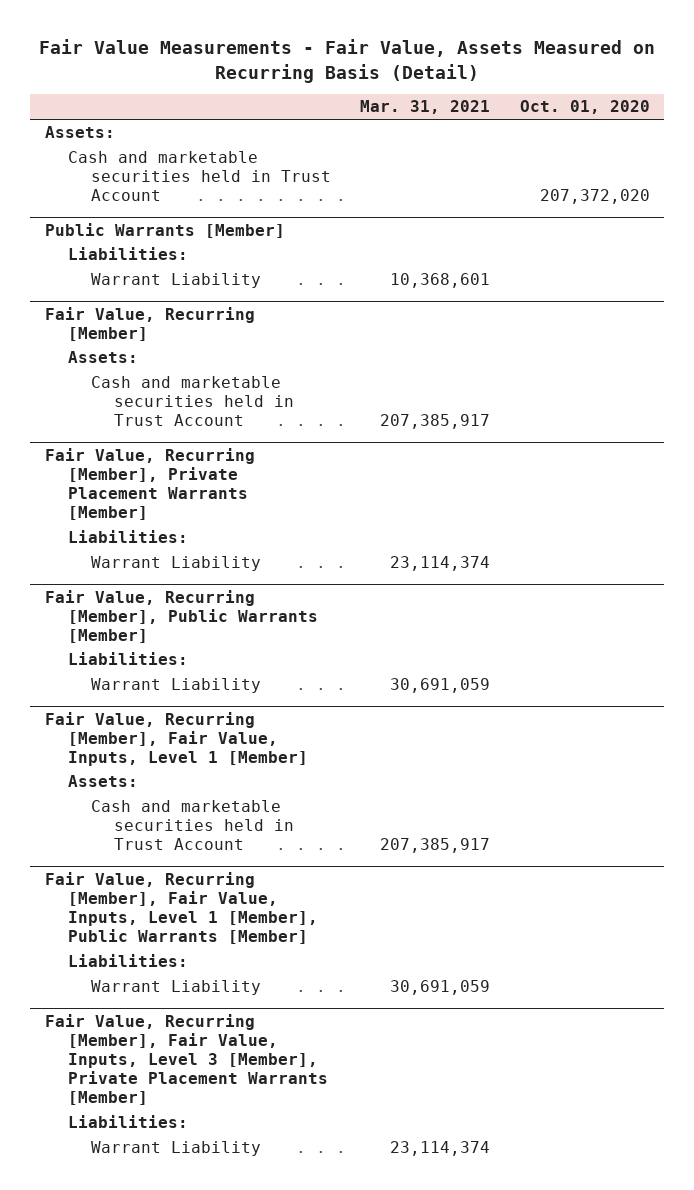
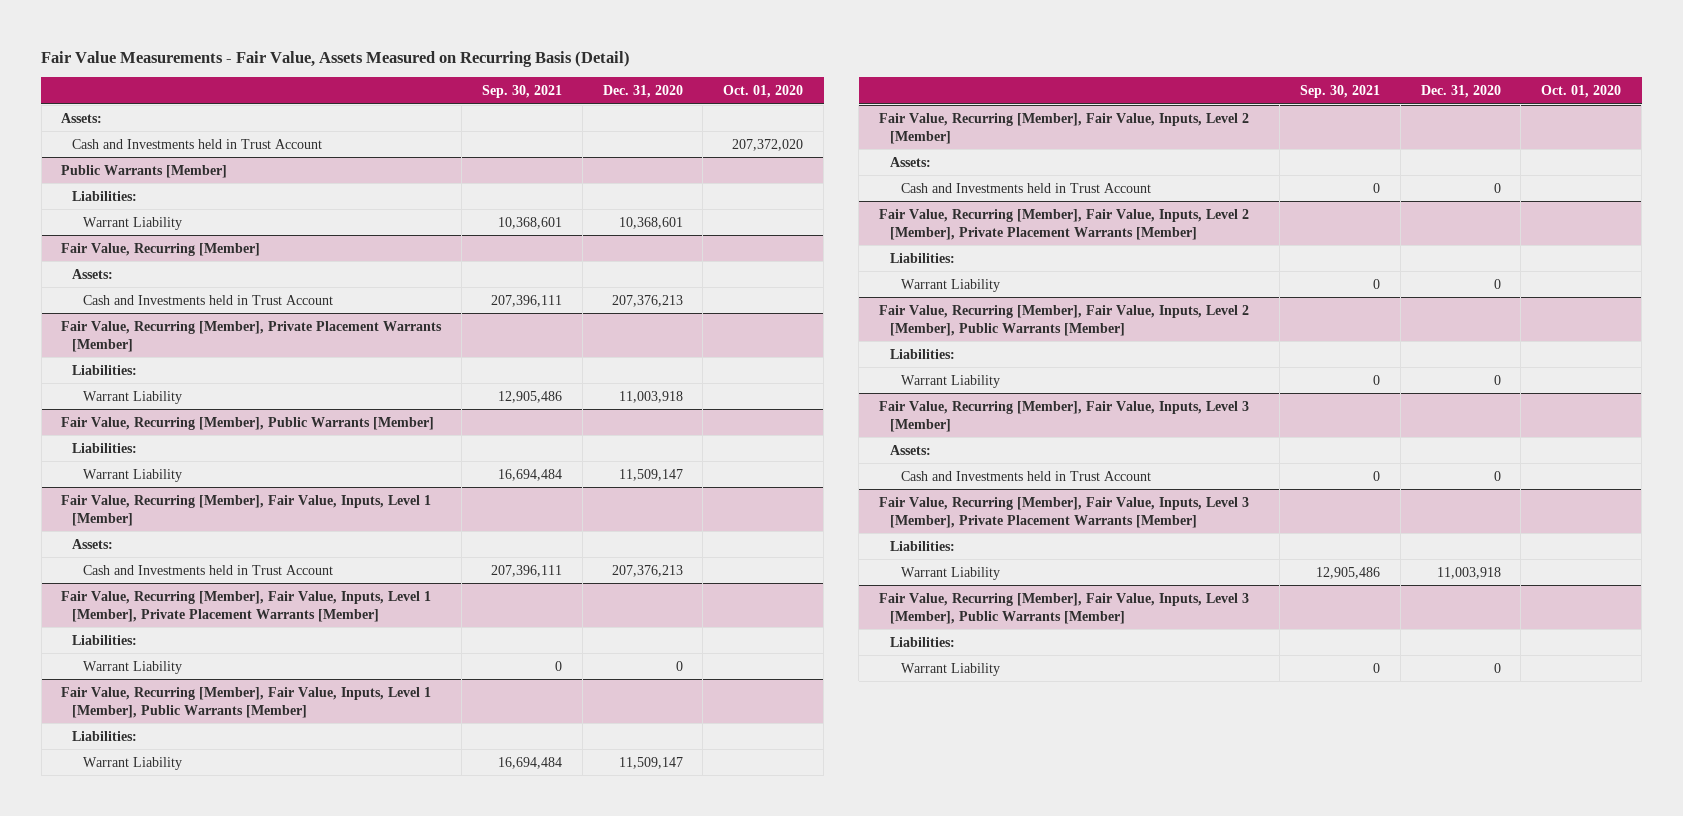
[360,100,491,115] Mar. 31, 2021 -> none
none -> [481,84,562,98] Sep. 30, 2021
none -> [602,84,683,98] Dec. 31, 2020
[67,151,331,202] Cash and marketable securities held in Trust Account -> [72,138,323,149] Cash and Investments held in Trust Account
[90,376,294,427] Cash and marketable securities held in Trust Account -> [83,294,334,305] Cash and Investments held in Trust Account
[90,800,294,851] Cash and marketable securities held in Trust Account -> [83,564,334,575] Cash and Investments held in Trust Account
none -> [61,590,432,622] Fair Value, Recurring [Member], Fair Value, Inputs, Level 1 [Member], Private Placement Warrants [Member]
none -> [72,634,138,645] Liabilities:
none -> [83,660,183,674] Warrant Liability
none -> [879,112,1250,144] Fair Value, Recurring [Member], Fair Value, Inputs, Level 2 [Member]
none -> [890,156,932,167] Assets:
none -> [901,182,1152,193] Cash and Investments held in Trust Account
none -> [879,208,1250,240] Fair Value, Recurring [Member], Fair Value, Inputs, Level 2 [Member], Private Placement Warrants [Member]
none -> [890,252,956,263] Liabilities:
none -> [901,278,1001,292] Warrant Liability
none -> [879,304,1250,336] Fair Value, Recurring [Member], Fair Value, Inputs, Level 2 [Member], Public Warrants [Member]
none -> [890,348,956,359] Liabilities:
none -> [901,374,1001,388] Warrant Liability
none -> [879,400,1250,432] Fair Value, Recurring [Member], Fair Value, Inputs, Level 3 [Member]
none -> [890,444,932,455] Assets:
none -> [901,470,1152,481] Cash and Investments held in Trust Account
none -> [879,592,1250,624] Fair Value, Recurring [Member], Fair Value, Inputs, Level 3 [Member], Public Warrants [Member]
none -> [890,636,956,647] Liabilities:
none -> [901,662,1001,676] Warrant Liability

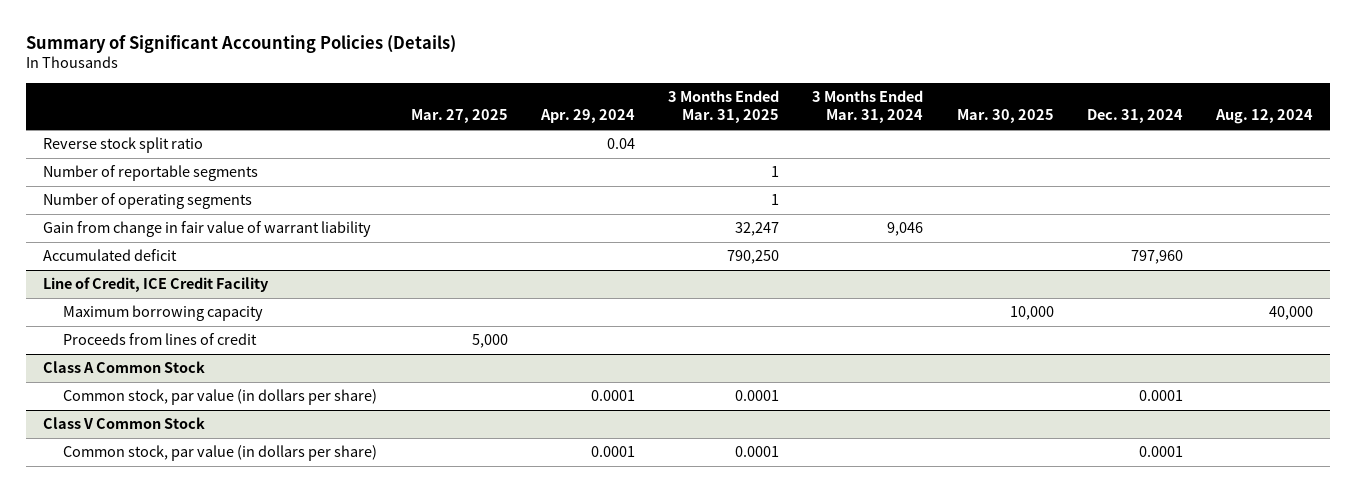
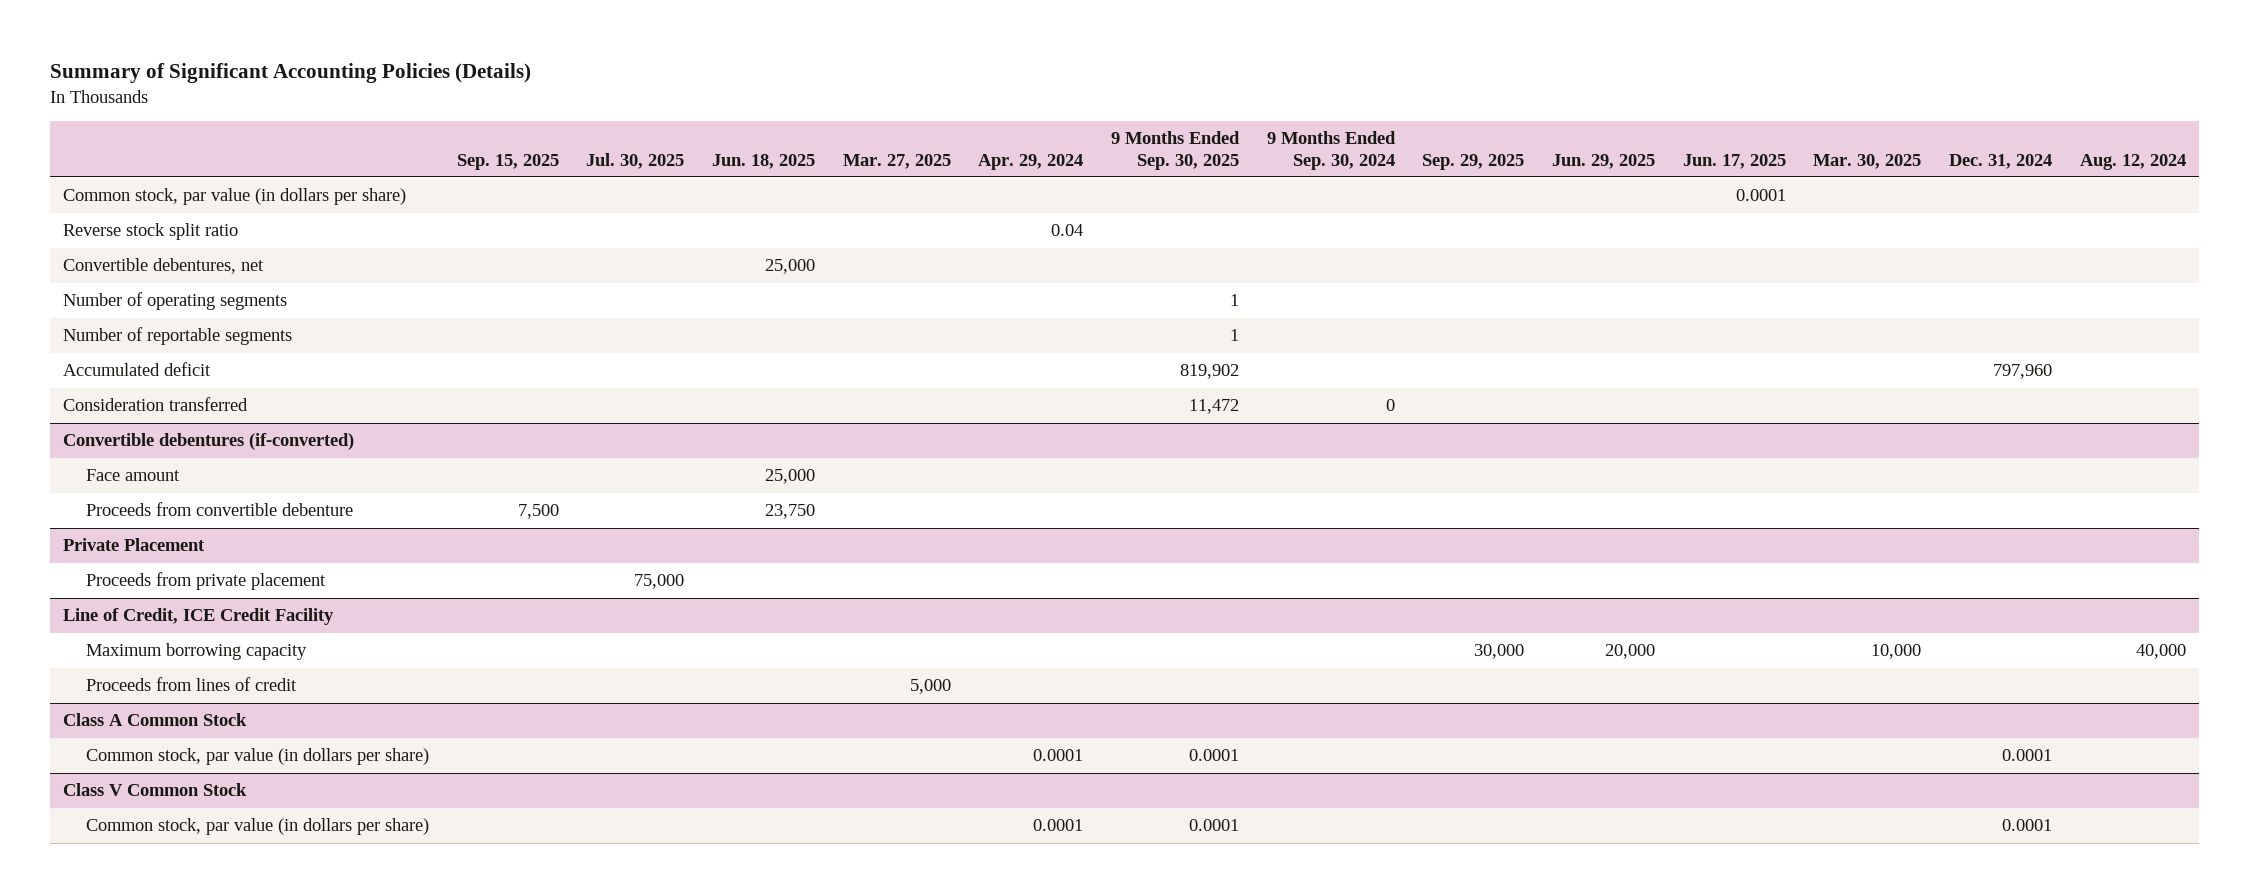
[668,90,780,124] 3 Months Ended Mar. 31, 2025 -> none
[812,90,924,124] 3 Months Ended Mar. 31, 2024 -> none
none -> [456,153,559,170] Sep. 15, 2025
none -> [586,152,685,169] Jul. 30, 2025
none -> [712,153,816,169] Jun. 18, 2025
none -> [1111,131,1241,170] 9 Months Ended Sep. 30, 2025
none -> [1266,131,1396,170] 9 Months Ended Sep. 30, 2024
none -> [1422,153,1525,170] Sep. 29, 2025
none -> [1552,153,1656,169] Jun. 29, 2025
none -> [1682,153,1786,169] Jun. 17, 2025
none -> [63,188,407,206] Common stock, par value (in dollars per share)
none -> [63,258,265,275] Convertible debentures, net
[42,221,371,238] Gain from change in fair value of warrant liability -> none
[42,165,258,182] Number of reportable segments -> [63,327,293,346] Number of reportable segments
none -> [63,397,249,412] Consideration transferred
none -> [63,433,355,451] Convertible debentures (if-converted)
none -> [86,469,181,482] Face amount
none -> [86,502,354,517] Proceeds from convertible debenture
none -> [63,538,206,552] Private Placement
none -> [86,572,327,591] Proceeds from private placement

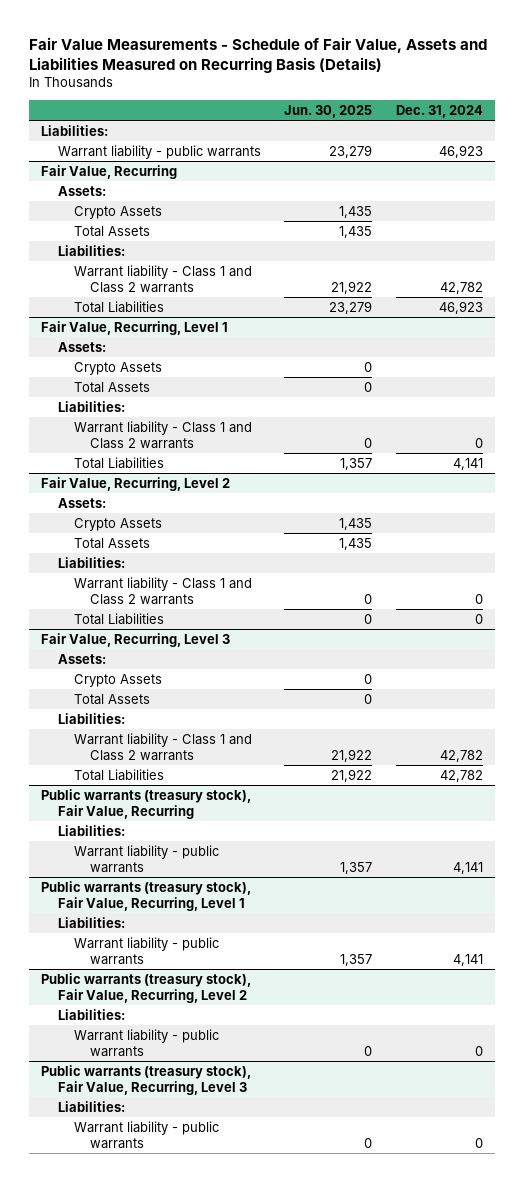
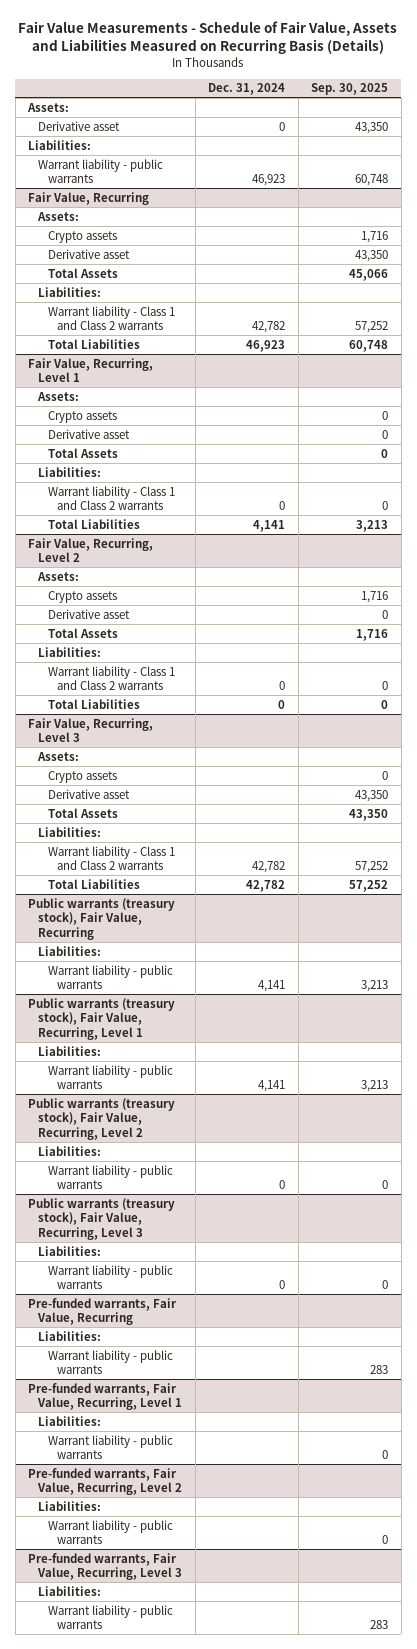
[284,105,373,119] Jun. 30, 2025 -> none
none -> [311,83,389,96] Sep. 30, 2025
none -> [27,102,70,112] Assets:
none -> [37,120,120,131] Derivative asset
[73,205,162,219] Crypto Assets -> [47,230,117,243] Crypto assets
none -> [47,248,130,259] Derivative asset
[73,361,162,375] Crypto Assets -> [47,410,117,423] Crypto assets
none -> [47,428,130,439] Derivative asset
[73,517,162,531] Crypto Assets -> [47,590,117,603] Crypto assets
none -> [47,608,130,619] Derivative asset
[73,673,162,687] Crypto Assets -> [47,770,117,783] Crypto assets
none -> [47,788,130,799] Derivative asset
none -> [28,1297,178,1326] Pre-funded warrants, Fair Value, Recurring
none -> [37,1330,101,1341] Liabilities:
none -> [47,1349,173,1375] Warrant liability - public warrants
none -> [28,1382,182,1411] Pre-funded warrants, Fair Value, Recurring, Level 1
none -> [37,1415,101,1426] Liabilities:
none -> [47,1434,173,1460] Warrant liability - public warrants
none -> [28,1467,182,1496] Pre-funded warrants, Fair Value, Recurring, Level 2
none -> [37,1500,101,1511] Liabilities:
none -> [47,1519,173,1545] Warrant liability - public warrants
none -> [28,1552,182,1581] Pre-funded warrants, Fair Value, Recurring, Level 3
none -> [37,1585,101,1596] Liabilities:
none -> [47,1604,173,1630] Warrant liability - public warrants

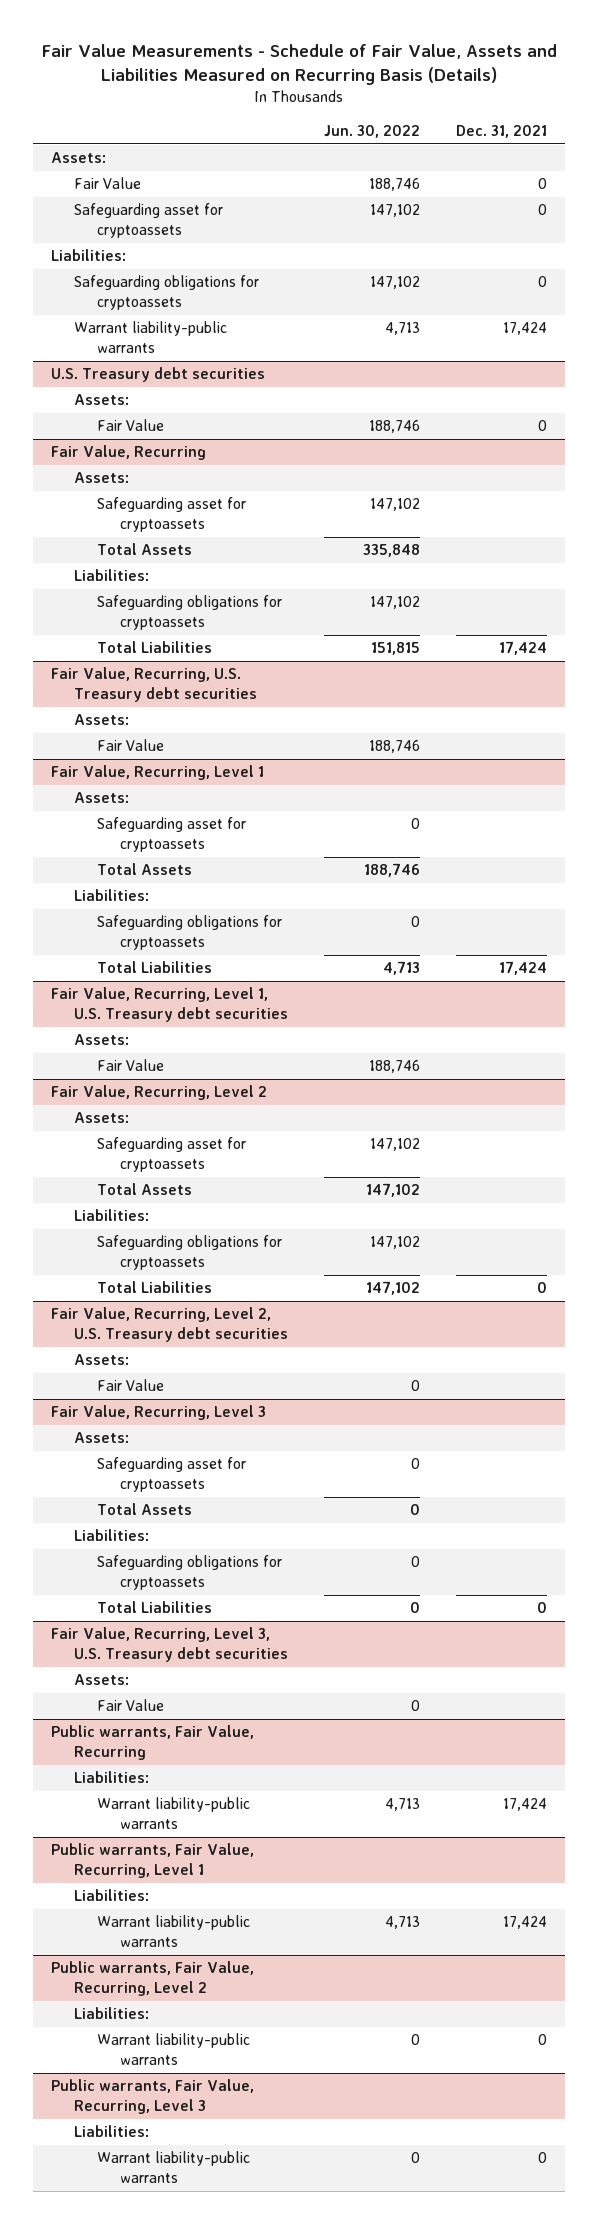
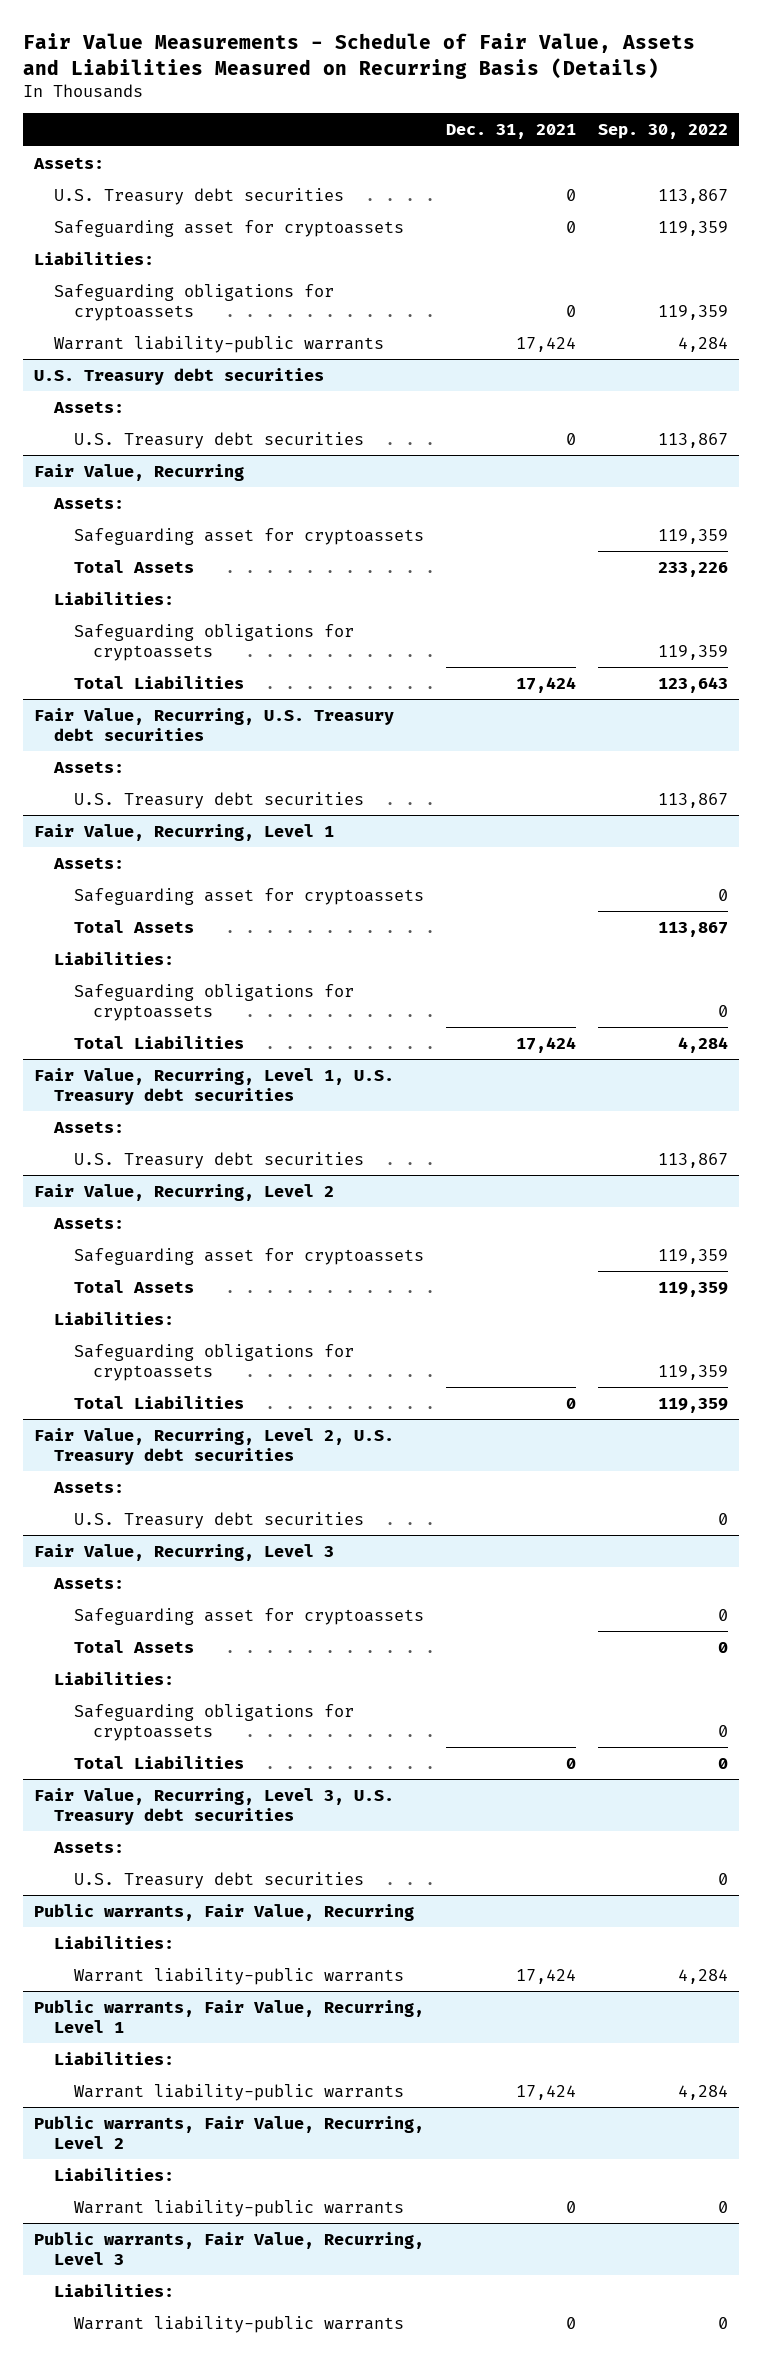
[323,124,420,138] Jun. 30, 2022 -> none
none -> [598,124,729,140] Sep. 30, 2022
[73,177,141,190] Fair Value -> [53,188,344,206] U.S. Treasury debt securities
[96,419,164,432] Fair Value -> [73,432,364,450] U.S. Treasury debt securities
[96,739,164,752] Fair Value -> [73,792,364,810] U.S. Treasury debt securities
[96,1059,164,1072] Fair Value -> [73,1152,364,1170] U.S. Treasury debt securities
[96,1379,164,1392] Fair Value -> [73,1512,364,1530] U.S. Treasury debt securities
[96,1699,164,1712] Fair Value -> [73,1872,364,1890] U.S. Treasury debt securities

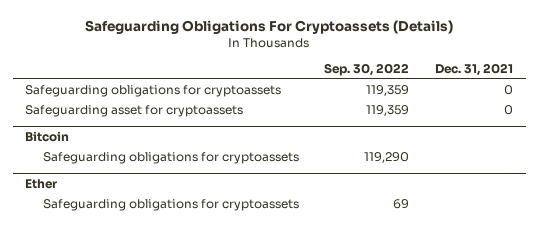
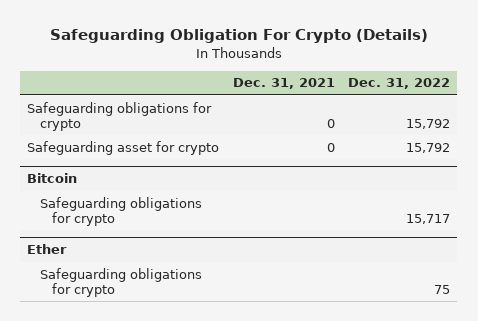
[85,20,454,35] Safeguarding Obligations For Cryptoassets (Details) -> [49,29,428,44] Safeguarding Obligation For Crypto (Details)
[324,63,410,77] Sep. 30, 2022 -> none
none -> [348,78,451,90] Dec. 31, 2022
[25,85,282,98] Safeguarding obligations for cryptoassets -> [27,101,213,131] Safeguarding obligations for crypto
[25,105,244,118] Safeguarding asset for cryptoassets -> [27,140,220,155] Safeguarding asset for crypto
[42,152,299,165] Safeguarding obligations for cryptoassets -> [39,196,202,226] Safeguarding obligations for crypto
[42,199,299,212] Safeguarding obligations for cryptoassets -> [39,267,202,297] Safeguarding obligations for crypto

